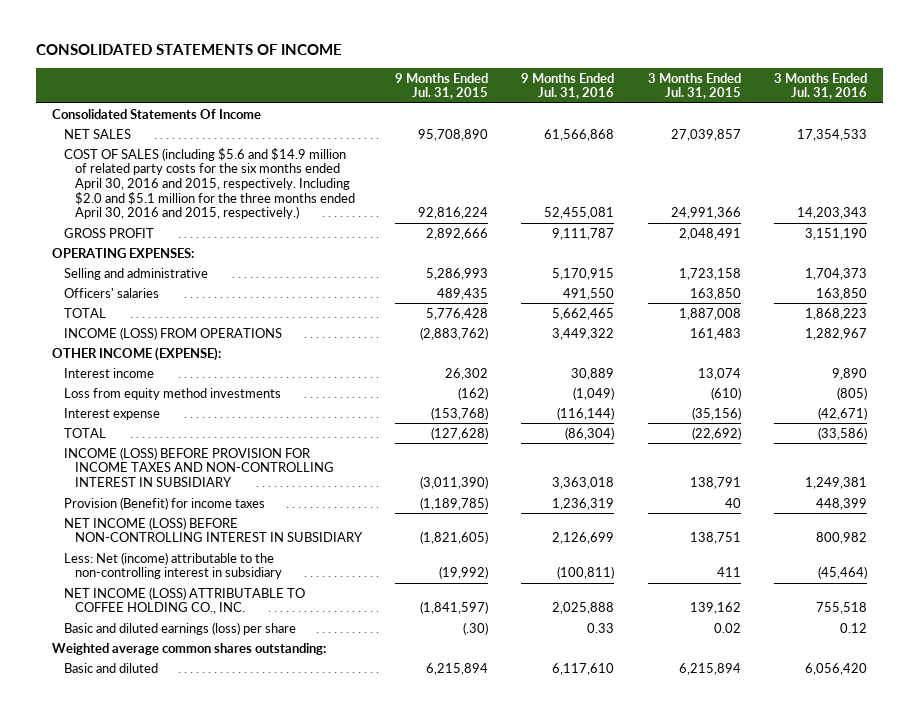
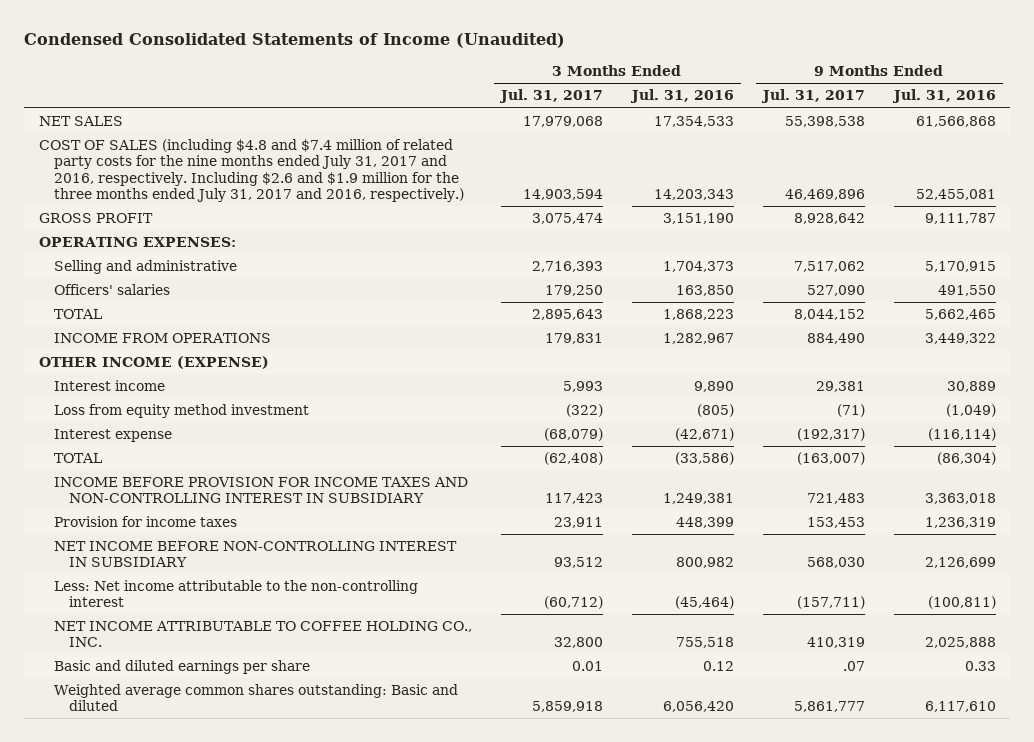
[35,44,342,56] CONSOLIDATED STATEMENTS OF INCOME -> [24,33,566,49] Condensed Consolidated Statements of Income (Unaudited)
[395,72,489,100] 9 Months Ended Jul. 31, 2015 -> none
[647,72,741,100] 3 Months Ended Jul. 31, 2015 -> none
none -> [498,89,603,104] Jul. 31, 2017
none -> [760,89,865,104] Jul. 31, 2017
[52,108,262,119] Consolidated Statements Of Income -> none
[63,147,355,220] COST OF SALES (including $5.6 and $14.9 million of related party costs for the six months ended April 30, 2016 and 2015, respectively. Including $2.0 and $5.1 million for the three months ended April 30, 2016 and 2015, respectively.) -> [38,139,464,202] COST OF SALES (including $4.8 and $7.4 million of related party costs for the nine months ended July 31, 2017 and 2016, respectively. Including $2.6 and $1.9 million for the three months ended July 31, 2017 and 2016, respectively.)
[63,326,282,340] INCOME (LOSS) FROM OPERATIONS -> [53,333,271,344] INCOME FROM OPERATIONS
[52,346,222,361] OTHER INCOME (EXPENSE): -> [38,356,269,370] OTHER INCOME (EXPENSE)
[63,387,281,400] Loss from equity method investments -> [53,404,309,419] Loss from equity method investment
[557,406,615,420] (116,144) -> [927,428,996,442] (116,114)
[52,642,327,655] Weighted average common shares outstanding: -> none
[63,446,334,487] INCOME (LOSS) BEFORE PROVISION FOR INCOME TAXES AND NON-CONTROLLING INTEREST IN SUBSIDIARY -> [53,477,468,504] INCOME BEFORE PROVISION FOR INCOME TAXES AND NON-CONTROLLING INTEREST IN SUBSIDIARY
[63,496,265,510] Provision (Benefit) for income taxes -> [53,516,237,528] Provision for income taxes
[63,516,363,543] NET INCOME (LOSS) BEFORE NON-CONTROLLING INTEREST IN SUBSIDIARY -> [53,541,457,568] NET INCOME BEFORE NON-CONTROLLING INTEREST IN SUBSIDIARY
[63,551,282,580] Less: Net (income) attributable to the non-controlling interest in subsidiary -> [53,580,418,608] Less: Net income attributable to the non-controlling interest
[63,586,305,615] NET INCOME (LOSS) ATTRIBUTABLE TO COFFEE HOLDING CO., INC. -> [53,621,472,648] NET INCOME ATTRIBUTABLE TO COFFEE HOLDING CO., INC.
[63,621,296,635] Basic and diluted earnings (loss) per share -> [53,660,310,675] Basic and diluted earnings per share
[63,662,158,673] Basic and diluted -> [53,684,458,712] Weighted average common shares outstanding: Basic and diluted

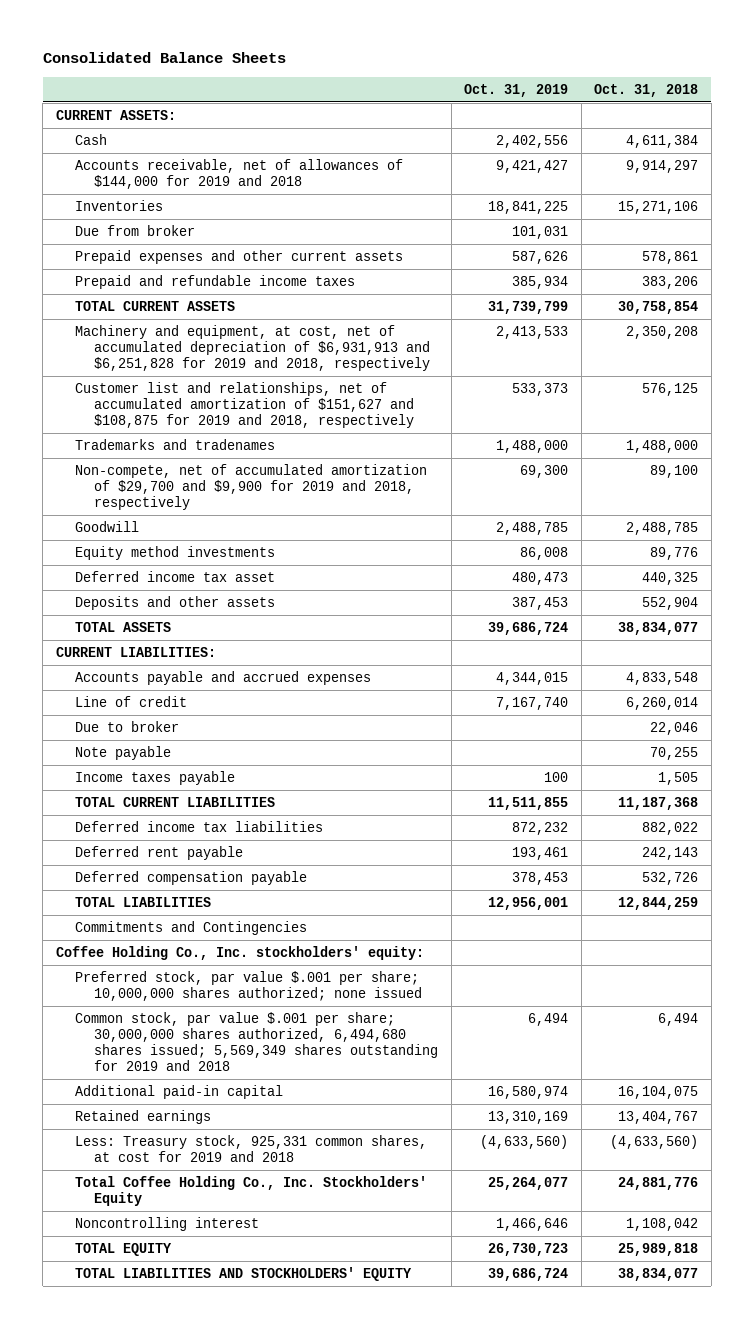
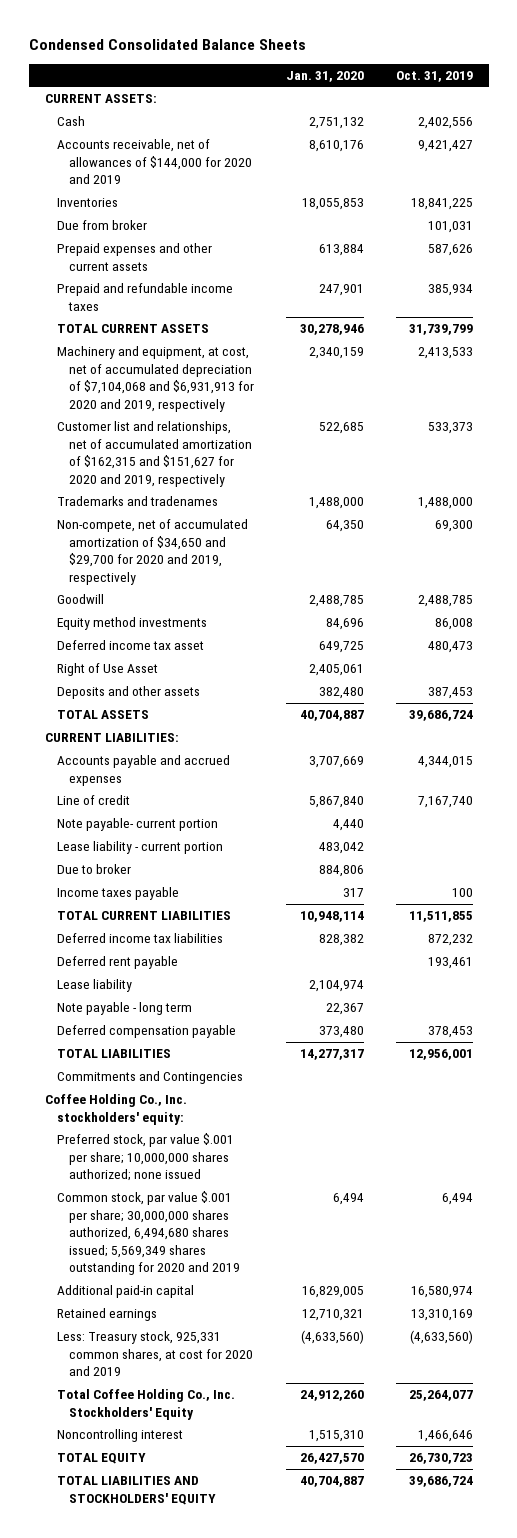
[42,52,286,64] Consolidated Balance Sheets -> [28,38,306,50] Condensed Consolidated Balance Sheets
[594,83,699,97] Oct. 31, 2018 -> none
none -> [286,70,365,82] Jan. 31, 2020
[74,158,403,189] Accounts receivable, net of allowances of $144,000 for 2019 and 2018 -> [57,139,253,185] Accounts receivable, net of allowances of $144,000 for 2020 and 2019
[74,324,431,371] Machinery and equipment, at cost, net of accumulated depreciation of $6,931,913 and $6,251,828 for 2019 and 2018, respectively -> [57,346,255,412] Machinery and equipment, at cost, net of accumulated depreciation of $7,104,068 and $6,931,913 for 2020 and 2019, respectively
[74,381,415,428] Customer list and relationships, net of accumulated amortization of $151,627 and $108,875 for 2019 and 2018, respectively -> [57,421,253,487] Customer list and relationships, net of accumulated amortization of $162,315 and $151,627 for 2020 and 2019, respectively
[74,463,427,510] Non-compete, net of accumulated amortization of $29,700 and $9,900 for 2019 and 2018, respectively -> [57,519,249,585] Non-compete, net of accumulated amortization of $34,650 and $29,700 for 2020 and 2019, respectively
none -> [57,663,159,677] Right of Use Asset
none -> [57,818,219,832] Note payable- current portion
none -> [57,841,224,855] Lease liability - current portion
[74,745,171,760] Note payable -> none
none -> [57,979,133,993] Lease liability
none -> [57,1002,193,1016] Note payable - long term
[74,1011,439,1071] Common stock, par value $.001 per share; 30,000,000 shares authorized, 6,494,680 shares issued; 5,569,349 shares outstanding for 2019 and 2018 -> [57,1191,241,1276] Common stock, par value $.001 per share; 30,000,000 shares authorized, 6,494,680 shares issued; 5,569,349 shares outstanding for 2020 and 2019
[74,1134,427,1162] Less: Treasury stock, 925,331 common shares, at cost for 2019 and 2018 -> [57,1331,254,1377] Less: Treasury stock, 925,331 common shares, at cost for 2020 and 2019

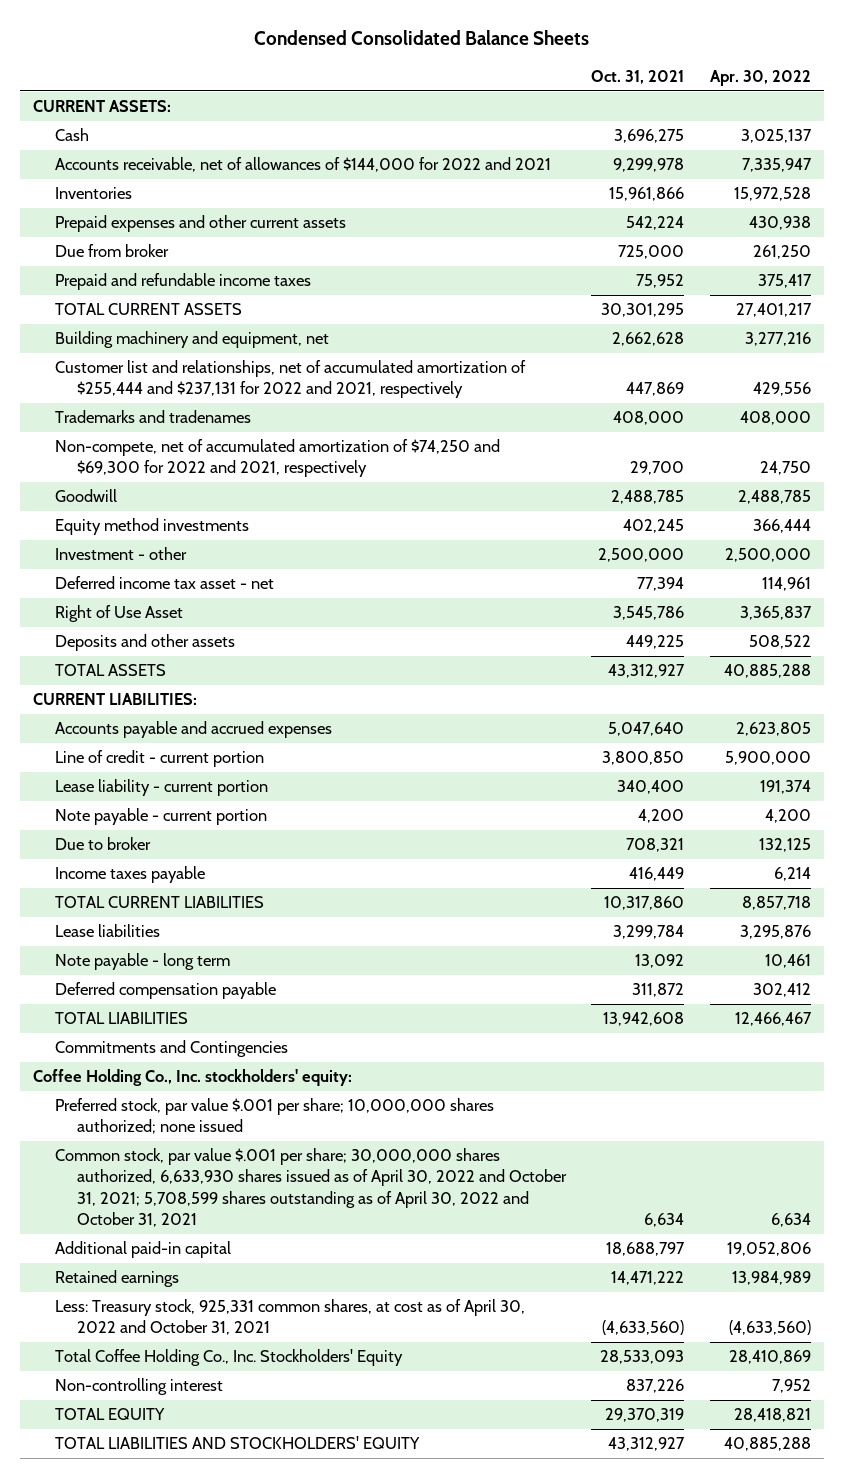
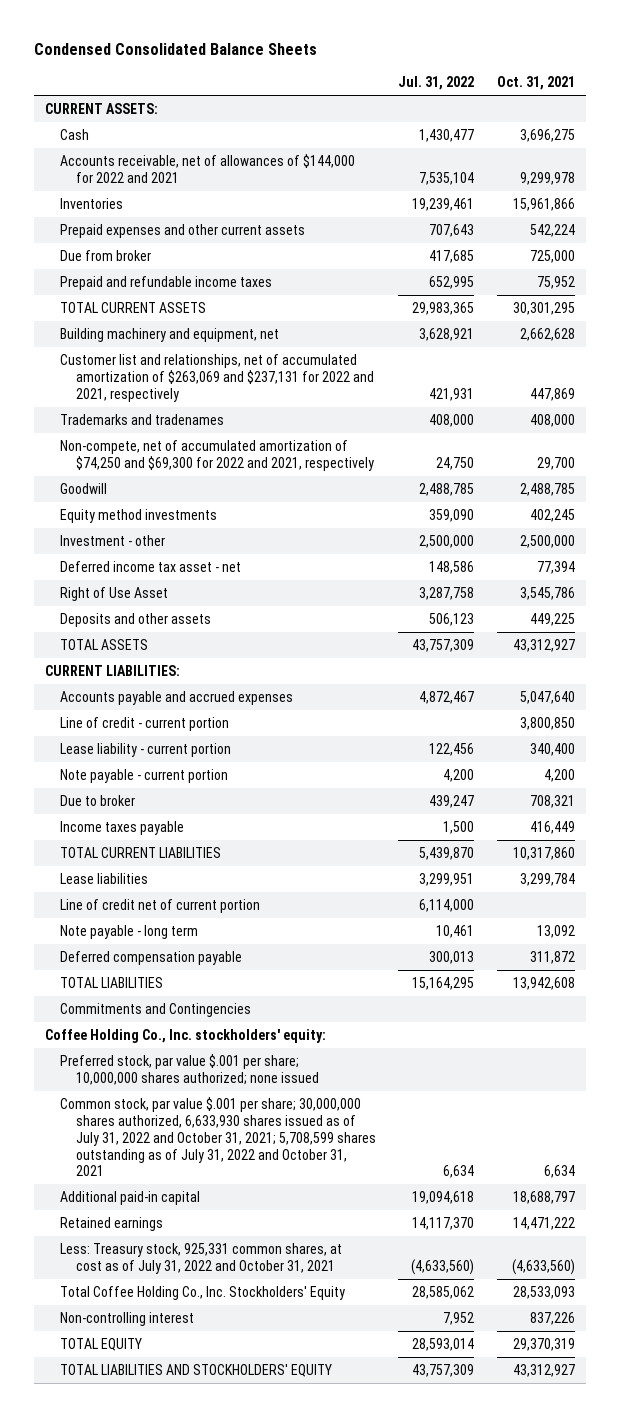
[709,69,811,86] Apr. 30, 2022 -> none
none -> [398,76,475,91] Jul. 31, 2022
[54,360,526,399] Customer list and relationships, net of accumulated amortization of $255,444 and $237,131 for 2022 and 2021, respectively -> [60,353,374,402] Customer list and relationships, net of accumulated amortization of $263,069 and $237,131 for 2022 and 2021, respectively
none -> [60,898,261,913] Line of credit net of current portion
[54,1148,567,1227] Common stock, par value $.001 per share; 30,000,000 shares authorized, 6,633,930 shares issued as of April 30, 2022 and October 31, 2021; 5,708,599 shares outstanding as of April 30, 2022 and October 31, 2021 -> [60,1096,376,1177] Common stock, par value $.001 per share; 30,000,000 shares authorized, 6,633,930 shares issued as of July 31, 2022 and October 31, 2021; 5,708,599 shares outstanding as of July 31, 2022 and October 31, 2021
[54,1299,525,1336] Less: Treasury stock, 925,331 common shares, at cost as of April 30, 2022 and October 31, 2021 -> [60,1242,343,1274] Less: Treasury stock, 925,331 common shares, at cost as of July 31, 2022 and October 31, 2021

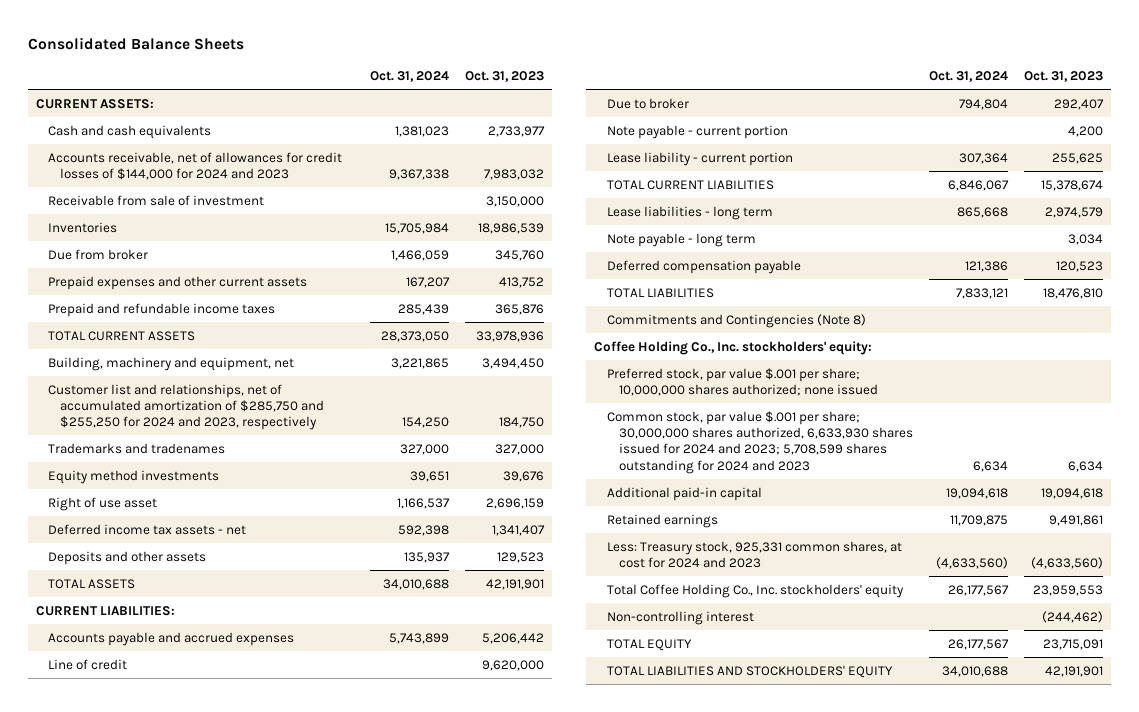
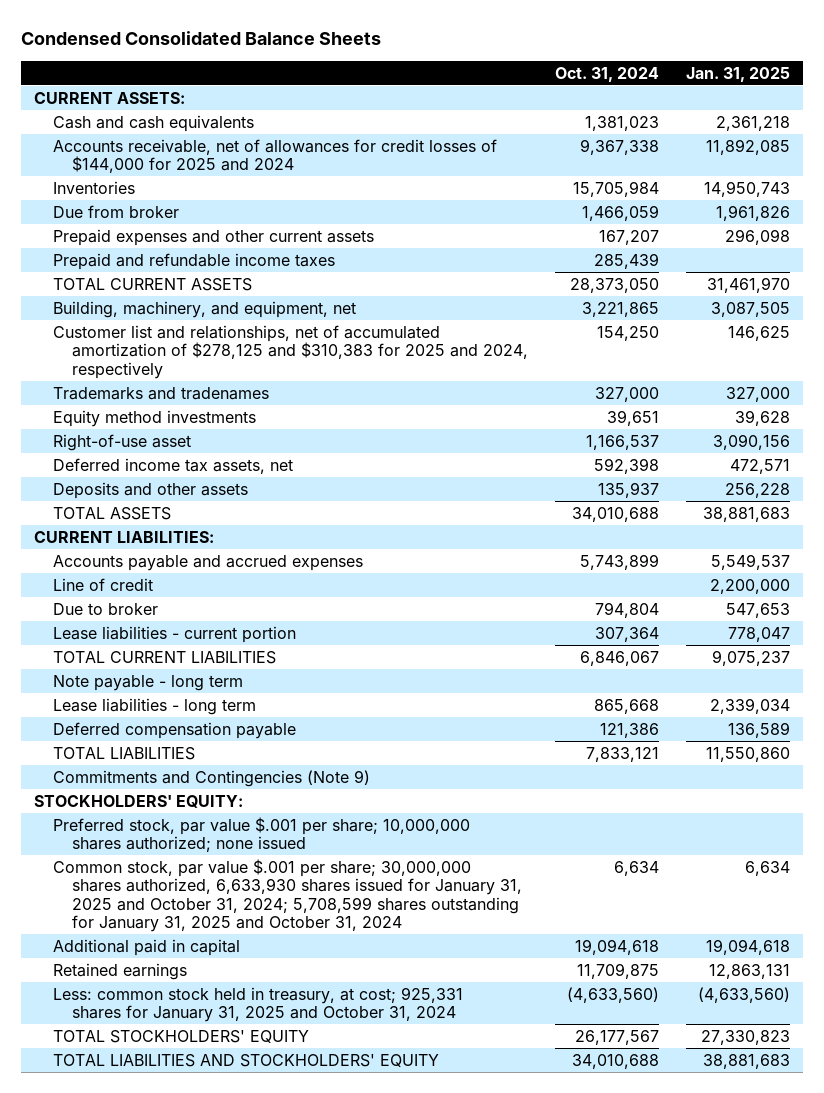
[27,36,244,50] Consolidated Balance Sheets -> [20,31,381,46] Condensed Consolidated Balance Sheets
[465,71,545,83] Oct. 31, 2023 -> none
none -> [685,66,790,82] Jan. 31, 2025
[47,194,264,206] Receivable from sale of investment -> none
[47,151,342,180] Accounts receivable, net of allowances for credit losses of $144,000 for 2024 and 2023 -> [52,138,497,174] Accounts receivable, net of allowances for credit losses of $144,000 for 2025 and 2024
[47,356,294,371] Building, machinery and equipment, net -> [52,300,356,318] Building, machinery, and equipment, net
[47,383,325,431] Customer list and relationships, net of accumulated amortization of $285,750 and $255,250 for 2024 and 2023, respectively -> [52,324,528,379] Customer list and relationships, net of accumulated amortization of $278,125 and $310,383 for 2025 and 2024, respectively
[47,496,157,511] Right of use asset -> [52,433,191,451] Right-of-use asset
[47,523,246,535] Deferred income tax assets - net -> [52,457,293,474] Deferred income tax assets, net
[606,124,788,139] Note payable - current portion -> none
[606,151,793,166] Lease liability - current portion -> [52,625,296,643] Lease liabilities - current portion
[606,205,773,220] Lease liabilities - long term -> [52,697,256,715] Lease liabilities - long term
[594,340,873,355] Coffee Holding Co., Inc. stockholders' equity: -> none
[606,313,866,328] Commitments and Contingencies (Note 8) -> [52,769,370,787] Commitments and Contingencies (Note 9)
none -> [34,794,244,808] STOCKHOLDERS' EQUITY:
[606,410,913,474] Common stock, par value $.001 per share; 30,000,000 shares authorized, 6,633,930 shares issued for 2024 and 2023; 5,708,599 shares outstanding for 2024 and 2023 -> [52,858,522,933] Common stock, par value $.001 per share; 30,000,000 shares authorized, 6,633,930 shares issued for January 31, 2025 and October 31, 2024; 5,708,599 shares outstanding for January 31, 2025 and October 31, 2024
[606,486,762,501] Additional paid-in capital -> [52,938,240,956] Additional paid in capital
[606,583,904,598] Total Coffee Holding Co., Inc. stockholders' equity -> none
[606,610,754,625] Non-controlling interest -> none
[606,540,902,568] Less: Treasury stock, 925,331 common shares, at cost for 2024 and 2023 -> [52,986,463,1023] Less: common stock held in treasury, at cost; 925,331 shares for January 31, 2025 and October 31, 2024
[606,638,692,651] TOTAL EQUITY -> [52,1029,309,1043] TOTAL STOCKHOLDERS' EQUITY

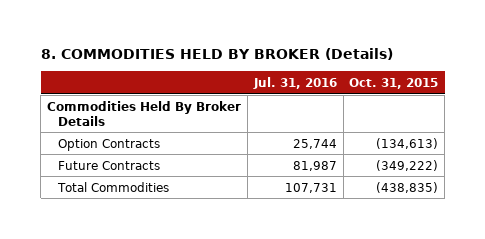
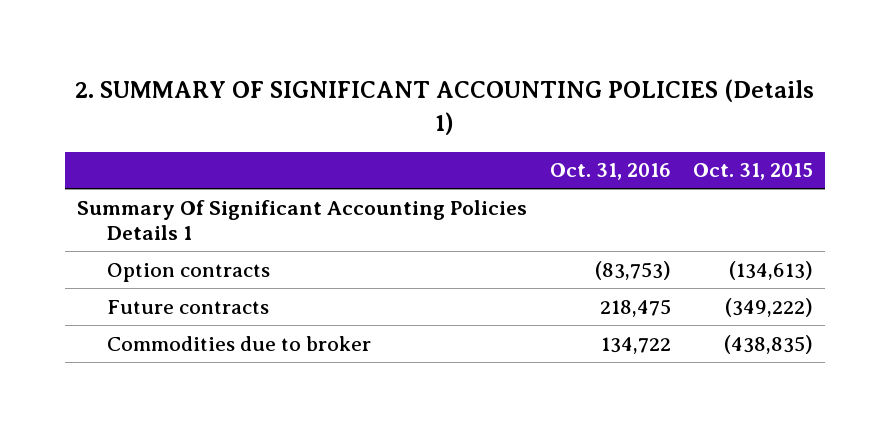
[40,48,393,61] 8. COMMODITIES HELD BY BROKER (Details) -> [75,79,815,135] 2. SUMMARY OF SIGNIFICANT ACCOUNTING POLICIES (Details 1)
[252,76,337,89] Jul. 31, 2016 -> none
none -> [549,163,671,181] Oct. 31, 2016
[46,100,241,126] Commodities Held By Broker Details -> none
none -> [76,199,527,240] Summary Of Significant Accounting Policies Details 1
[58,138,161,151] Option Contracts -> [107,262,271,282] Option contracts
[58,160,161,170] Future Contracts -> [107,299,270,314] Future contracts
[57,181,170,192] Total Commodities -> [107,335,372,351] Commodities due to broker

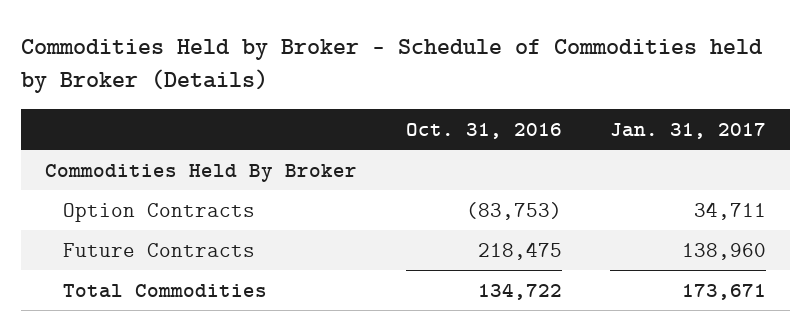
[75,79,815,135] 2. SUMMARY OF SIGNIFICANT ACCOUNTING POLICIES (Details 1) -> [20,39,763,94] Commodities Held by Broker - Schedule of Commodities held by Broker (Details)
[693,163,814,181] Oct. 31, 2015 -> none
none -> [610,122,767,139] Jan. 31, 2017
[76,199,527,240] Summary Of Significant Accounting Policies Details 1 -> none
none -> [44,163,357,182] Commodities Held By Broker
[107,262,271,282] Option contracts -> [62,202,255,222] Option Contracts
[107,299,270,314] Future contracts -> [62,242,255,257] Future Contracts
[107,335,372,351] Commodities due to broker -> [62,283,267,298] Total Commodities

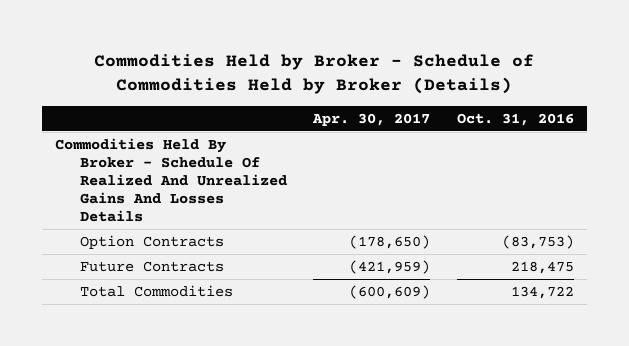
[20,39,763,94] Commodities Held by Broker - Schedule of Commodities held by Broker (Details) -> [94,53,535,95] Commodities Held by Broker - Schedule of Commodities Held by Broker (Details)
[610,122,767,139] Jan. 31, 2017 -> none
none -> [312,112,431,126] Apr. 30, 2017
[44,163,357,182] Commodities Held By Broker -> [55,138,287,223] Commodities Held By Broker - Schedule Of Realized And Unrealized Gains And Losses Details

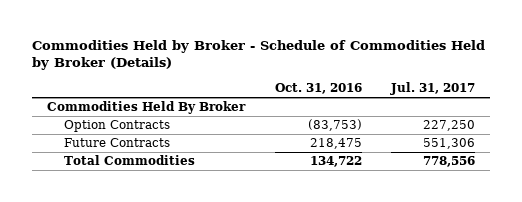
[312,112,431,126] Apr. 30, 2017 -> none
none -> [390,81,476,95] Jul. 31, 2017
[55,138,287,223] Commodities Held By Broker - Schedule Of Realized And Unrealized Gains And Losses Details -> [46,101,246,115] Commodities Held By Broker

